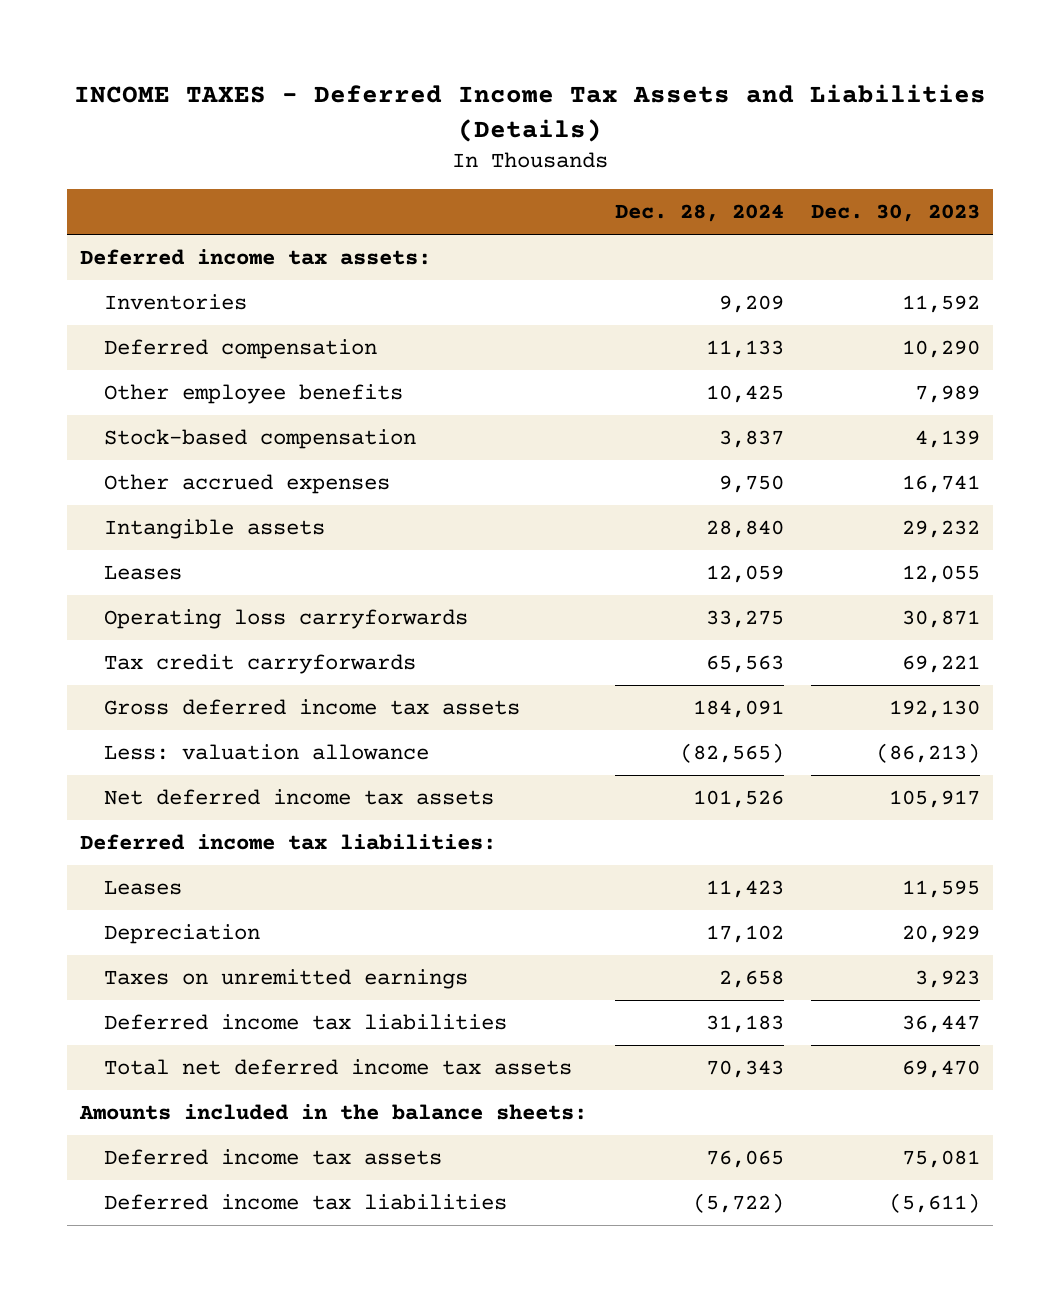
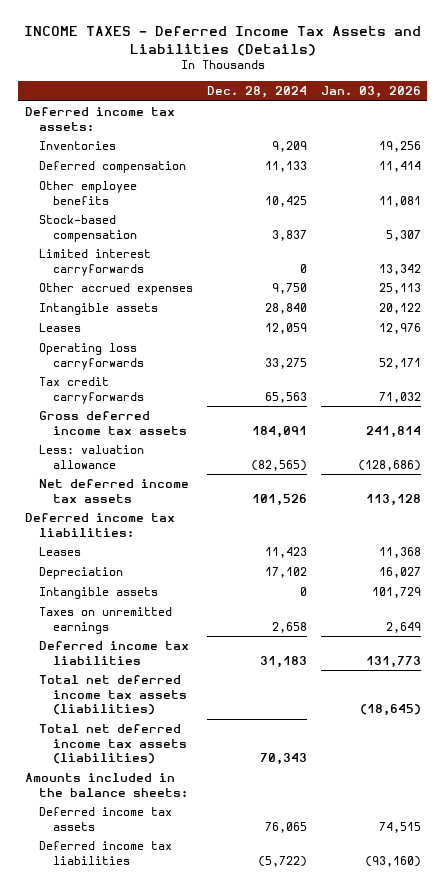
[810,204,980,223] Dec. 30, 2023 -> none
none -> [320,86,421,99] Jan. 03, 2026
none -> [38,249,151,276] Limited interest carryforwards
none -> [38,587,158,600] Intangible assets
none -> [38,675,187,716] Total net deferred income tax assets (liabilities)
[103,1058,572,1075] Total net deferred income tax assets -> [38,724,187,765] Total net deferred income tax assets (liabilities)

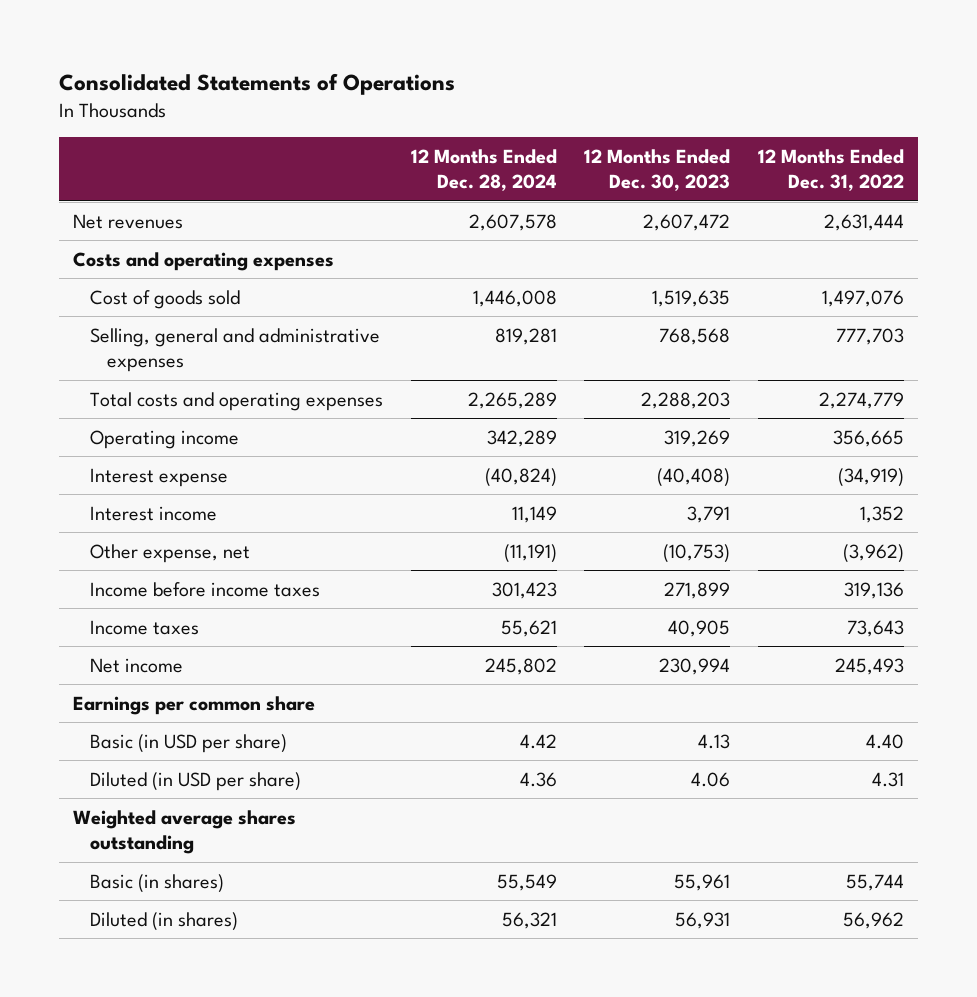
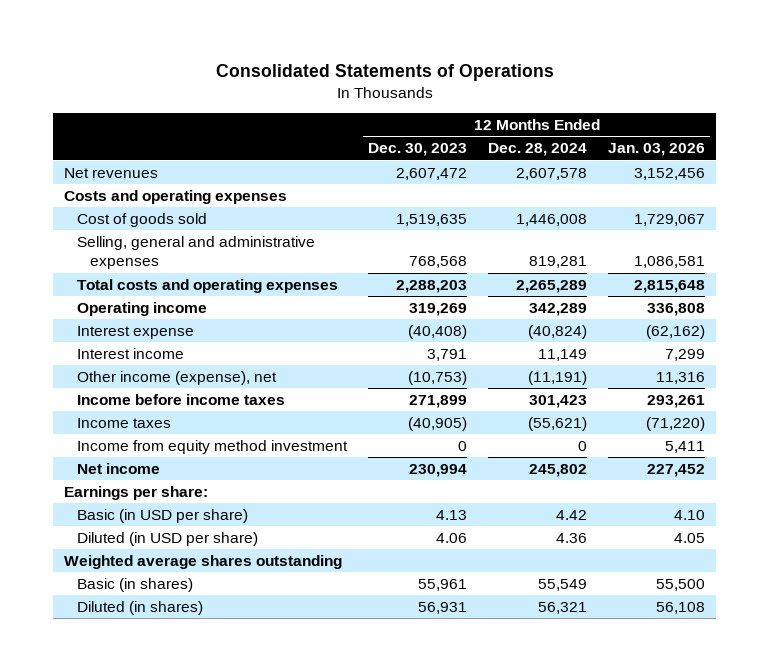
[757,148,904,192] 12 Months Ended Dec. 31, 2022 -> none
none -> [608,143,706,157] Jan. 03, 2026
[89,543,250,563] Other expense, net -> [76,370,277,385] Other income (expense), net
[500,619,557,637] 55,621 -> [528,416,588,431] (55,621)
[668,619,731,637] 40,905 -> [408,416,468,431] (40,905)
none -> [76,439,348,454] Income from equity method investment
[72,695,315,715] Earnings per common share -> [63,485,208,500] Earnings per share:

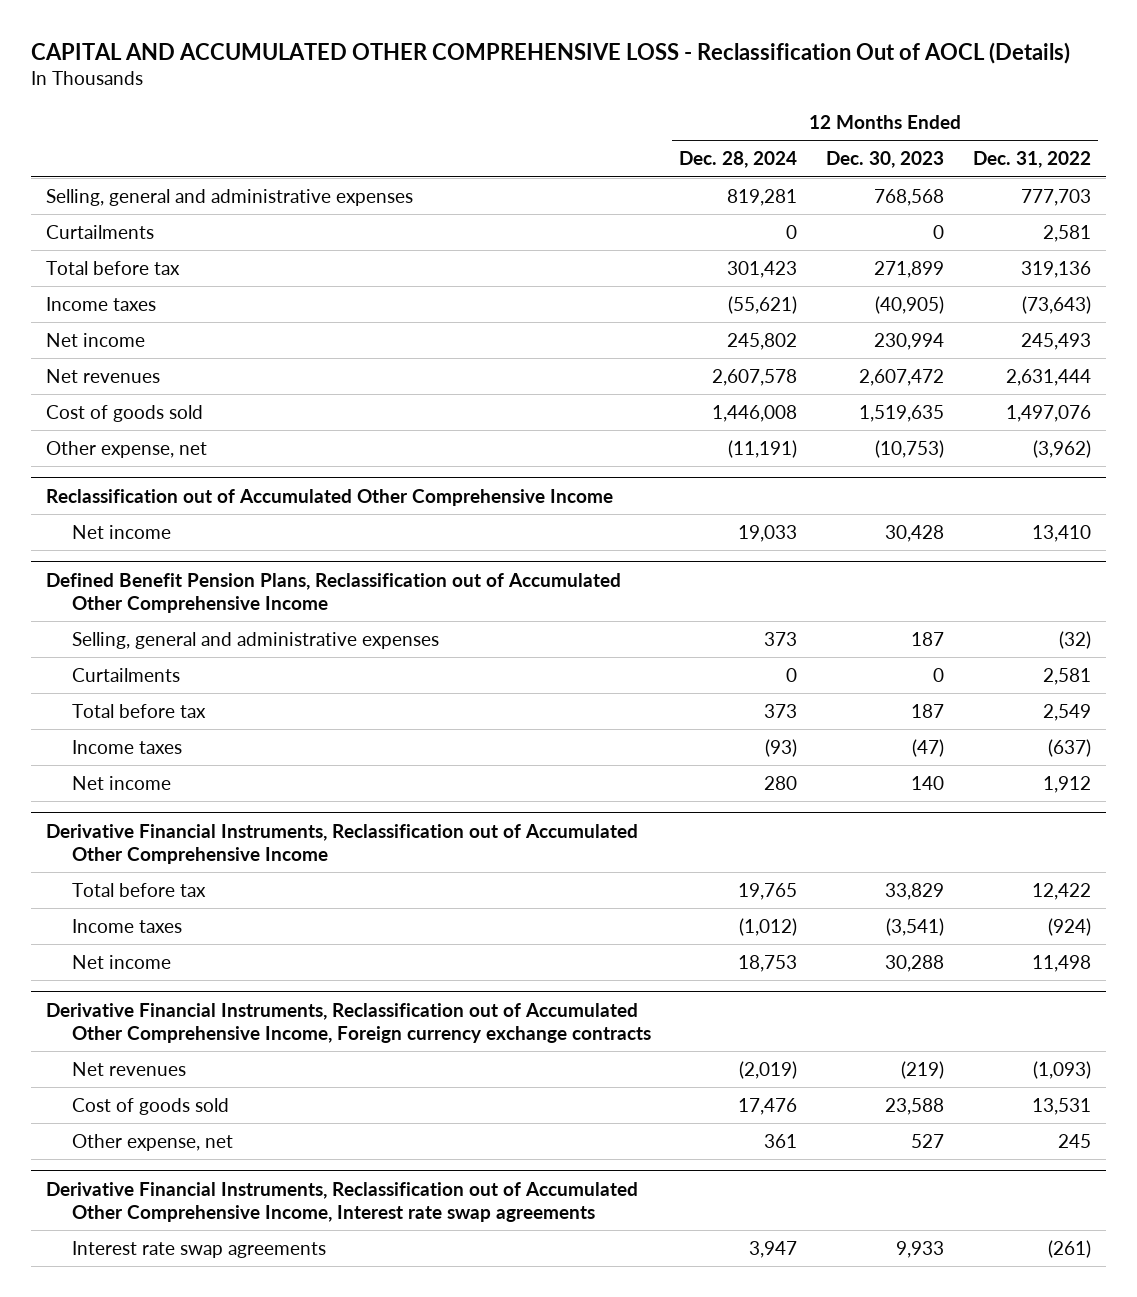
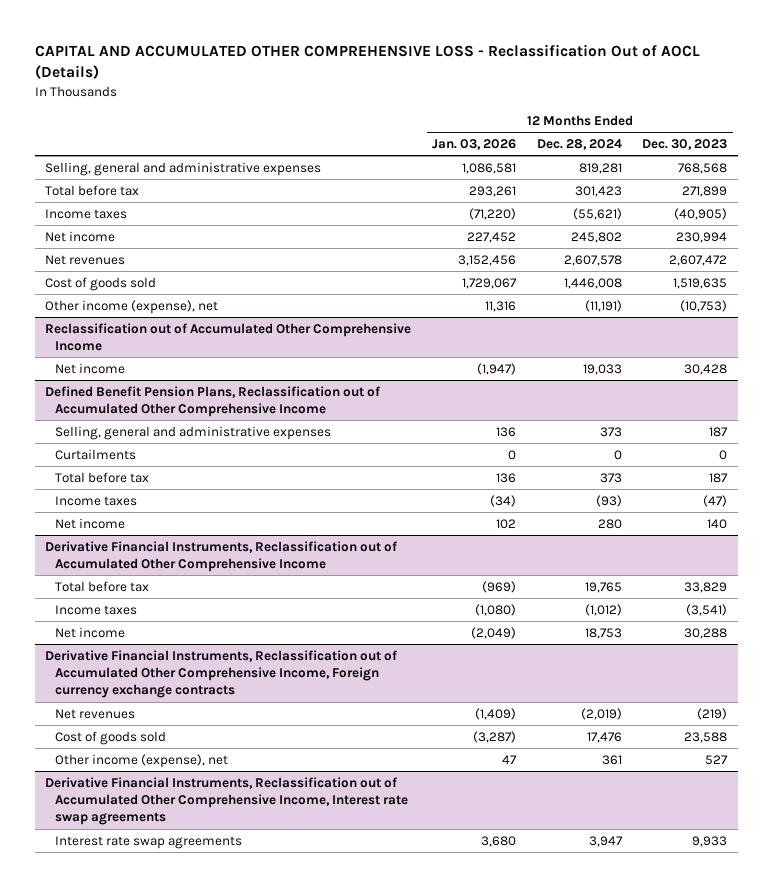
[973,151,1092,169] Dec. 31, 2022 -> none
none -> [431,139,516,151] Jan. 03, 2026
[45,224,154,239] Curtailments -> none
[45,440,207,458] Other expense, net -> [45,299,219,314] Other income (expense), net
[71,1133,233,1151] Other expense, net -> [55,753,229,768] Other income (expense), net

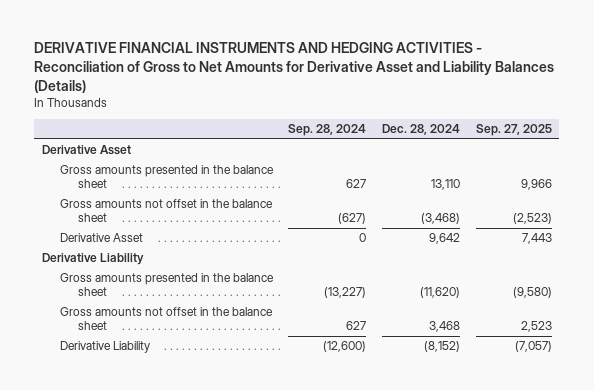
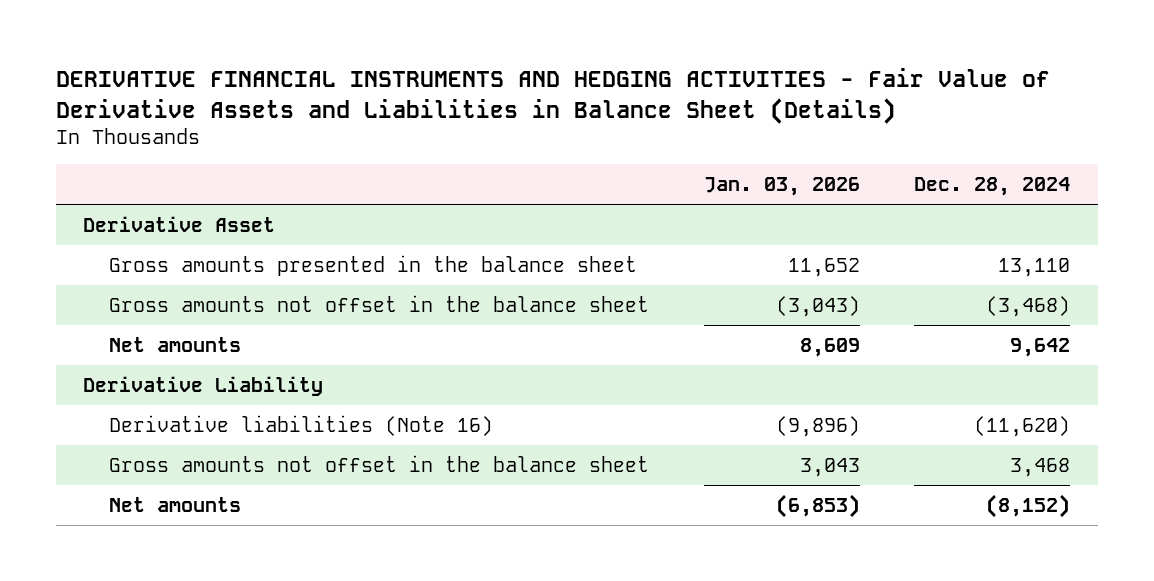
[34,41,555,93] DERIVATIVE FINANCIAL INSTRUMENTS AND HEDGING ACTIVITIES - Reconciliation of Gross to Net Amounts for Derivative Asset and Liability Balances (Details) -> [56,67,1051,124] DERIVATIVE FINANCIAL INSTRUMENTS AND HEDGING ACTIVITIES - Fair Value of Derivative Assets and Liabilities in Balance Sheet (Details)
[288,124,367,137] Sep. 28, 2024 -> none
[475,124,552,137] Sep. 27, 2025 -> none
none -> [703,177,860,197] Jan. 03, 2026
[59,233,143,243] Derivative Asset -> [108,336,241,352] Net amounts
[59,273,274,297] Gross amounts presented in the balance sheet -> [108,414,493,436] Derivative liabilities (Note 16)
[59,341,150,354] Derivative Liability -> [108,496,241,512] Net amounts

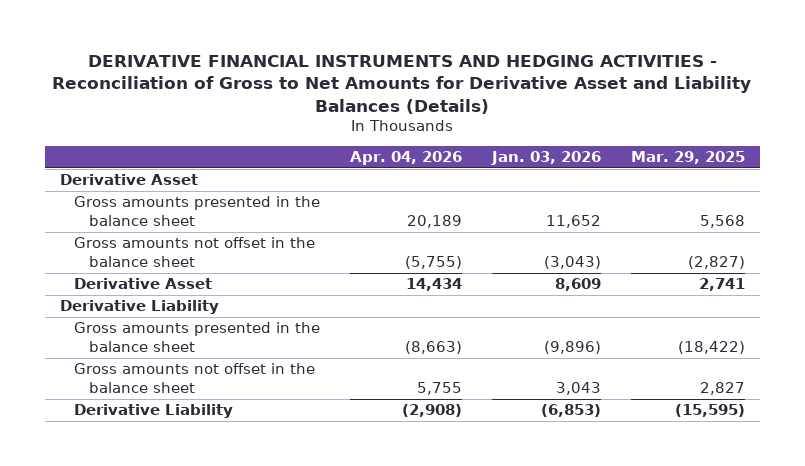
[56,67,1051,124] DERIVATIVE FINANCIAL INSTRUMENTS AND HEDGING ACTIVITIES - Fair Value of Derivative Assets and Liabilities in Balance Sheet (Details) -> [52,55,752,114] DERIVATIVE FINANCIAL INSTRUMENTS AND HEDGING ACTIVITIES - Reconciliation of Gross to Net Amounts for Derivative Asset and Liability Balances (Details)
[914,177,1071,197] Dec. 28, 2024 -> none
none -> [350,150,463,165] Apr. 04, 2026
none -> [631,150,746,164] Mar. 29, 2025
[108,336,241,352] Net amounts -> [74,278,213,290] Derivative Asset
[108,414,493,436] Derivative liabilities (Note 16) -> [74,322,321,352] Gross amounts presented in the balance sheet
[108,496,241,512] Net amounts -> [74,404,234,419] Derivative Liability

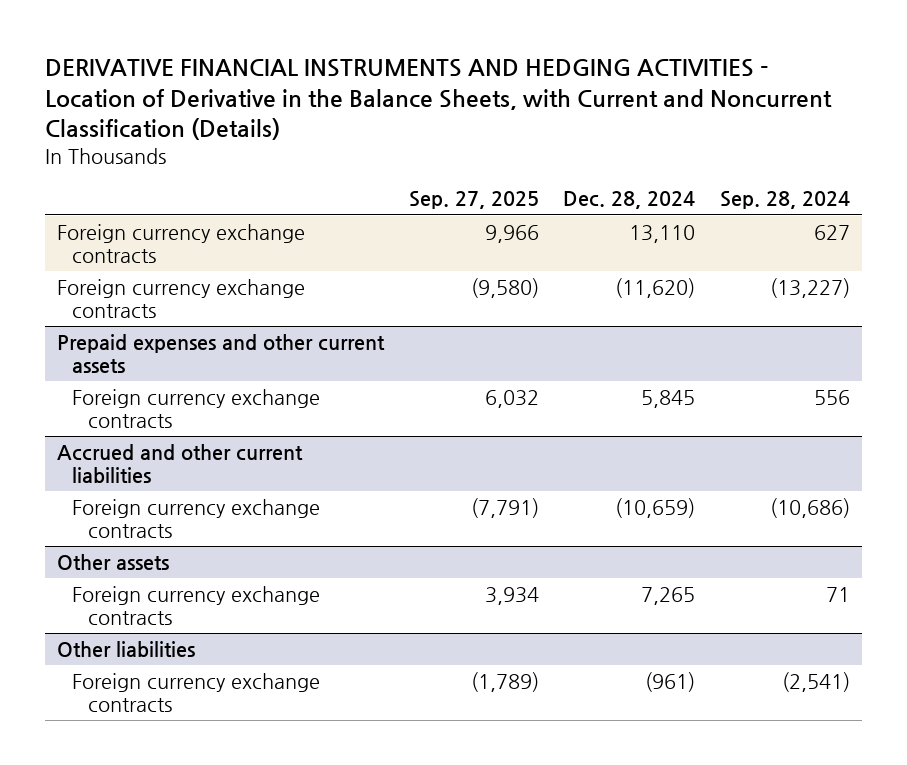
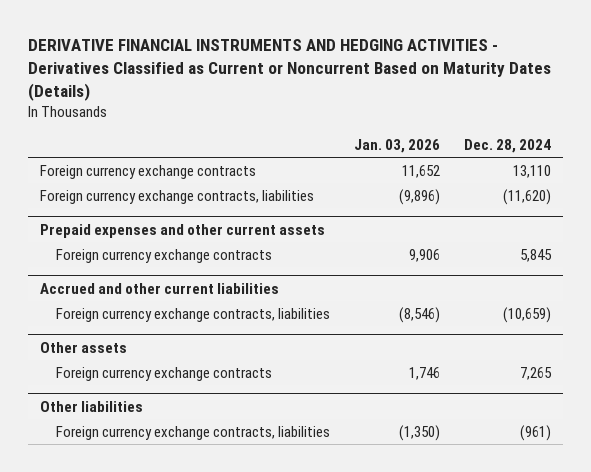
[44,59,832,141] DERIVATIVE FINANCIAL INSTRUMENTS AND HEDGING ACTIVITIES - Location of Derivative in the Balance Sheets, with Current and Noncurrent Classification (Details) -> [28,39,552,102] DERIVATIVE FINANCIAL INSTRUMENTS AND HEDGING ACTIVITIES - Derivatives Classified as Current or Noncurrent Based on Maturity Dates (Details)
[408,191,539,210] Sep. 27, 2025 -> none
[719,191,850,210] Sep. 28, 2024 -> none
none -> [353,138,440,153] Jan. 03, 2026
[57,278,306,318] Foreign currency exchange contracts -> [40,189,315,204] Foreign currency exchange contracts, liabilities
[72,498,321,538] Foreign currency exchange contracts -> [55,307,330,322] Foreign currency exchange contracts, liabilities
[72,672,321,712] Foreign currency exchange contracts -> [55,425,330,440] Foreign currency exchange contracts, liabilities

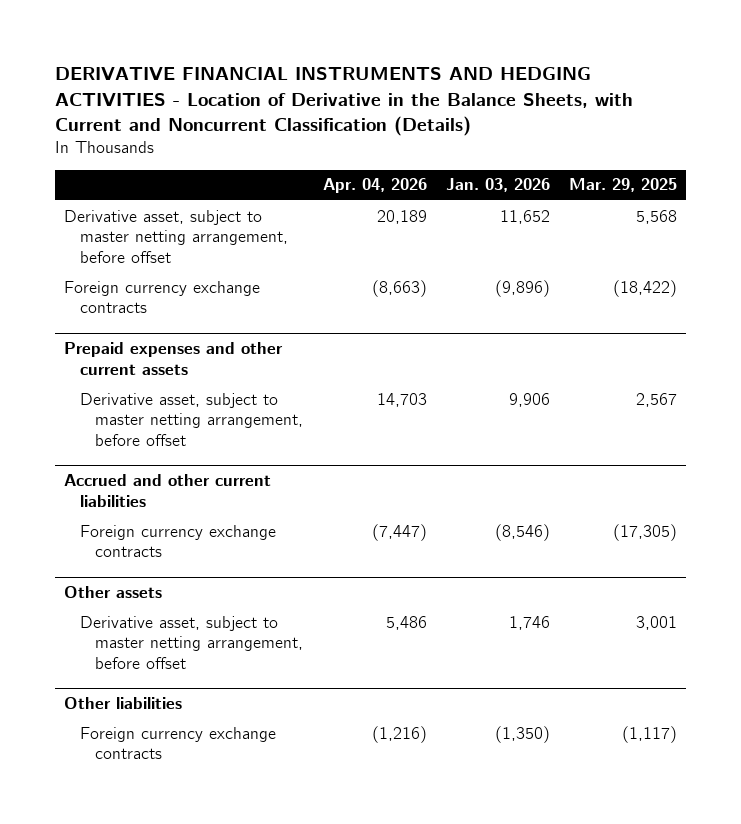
[28,39,552,102] DERIVATIVE FINANCIAL INSTRUMENTS AND HEDGING ACTIVITIES - Derivatives Classified as Current or Noncurrent Based on Maturity Dates (Details) -> [54,67,633,137] DERIVATIVE FINANCIAL INSTRUMENTS AND HEDGING ACTIVITIES - Location of Derivative in the Balance Sheets, with Current and Noncurrent Classification (Details)
[463,138,551,153] Dec. 28, 2024 -> none
none -> [322,178,427,194] Apr. 04, 2026
none -> [568,178,677,193] Mar. 29, 2025
[40,189,315,204] Foreign currency exchange contracts, liabilities -> none
none -> [64,209,288,263] Derivative asset, subject to master netting arrangement, before offset
[401,164,440,178] 11,652 -> [494,279,550,297] (9,896)
[55,248,272,263] Foreign currency exchange contracts -> [79,392,304,446] Derivative asset, subject to master netting arrangement, before offset
[55,307,330,322] Foreign currency exchange contracts, liabilities -> [79,524,276,558] Foreign currency exchange contracts
[55,366,272,381] Foreign currency exchange contracts -> [79,615,304,669] Derivative asset, subject to master netting arrangement, before offset
[55,425,330,440] Foreign currency exchange contracts, liabilities -> [79,726,276,760] Foreign currency exchange contracts

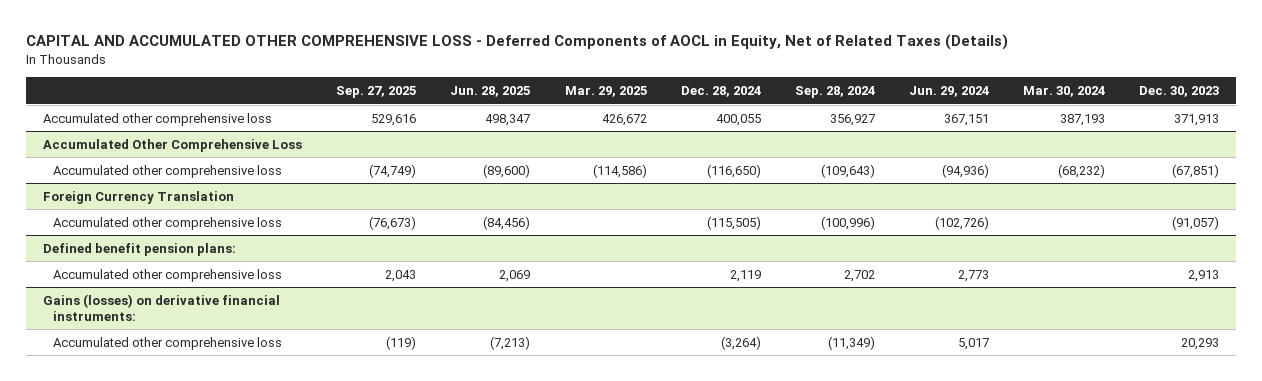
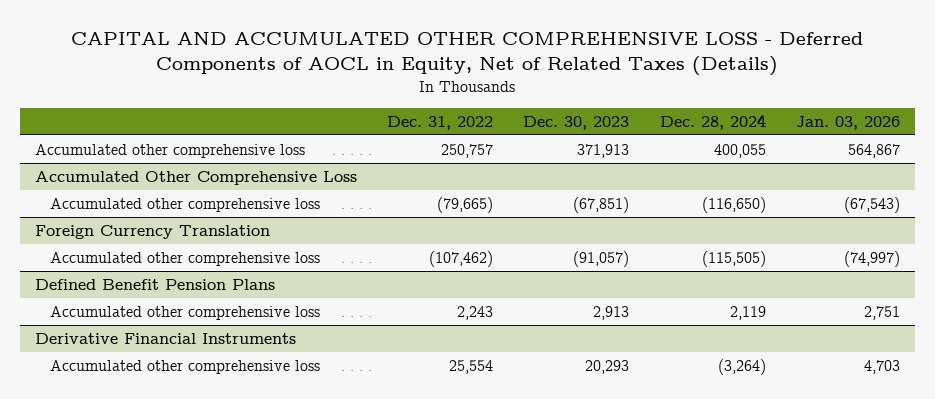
[336,86,417,99] Sep. 27, 2025 -> none
[450,86,531,98] Jun. 28, 2025 -> none
[564,86,647,98] Mar. 29, 2025 -> none
[794,86,875,99] Sep. 28, 2024 -> none
[908,86,989,98] Jun. 29, 2024 -> none
[1023,86,1106,98] Mar. 30, 2024 -> none
none -> [387,116,494,131] Dec. 31, 2022
none -> [796,116,901,131] Jan. 03, 2026
[43,242,237,256] Defined benefit pension plans: -> [34,278,275,290] Defined Benefit Pension Plans
[43,293,281,321] Gains (losses) on derivative financial instruments: -> [34,332,296,344] Derivative Financial Instruments

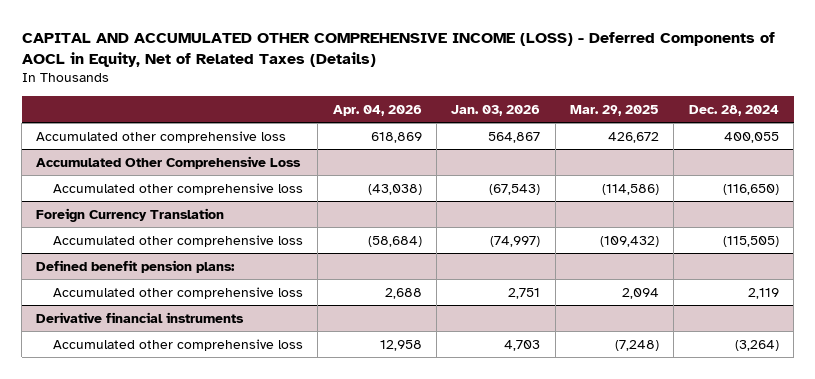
[71,31,864,76] CAPITAL AND ACCUMULATED OTHER COMPREHENSIVE LOSS - Deferred Components of AOCL in Equity, Net of Related Taxes (Details) -> [21,31,775,67] CAPITAL AND ACCUMULATED OTHER COMPREHENSIVE INCOME (LOSS) - Deferred Components of AOCL in Equity, Net of Related Taxes (Details)
[387,116,494,131] Dec. 31, 2022 -> none
[523,116,630,131] Dec. 30, 2023 -> none
none -> [332,104,422,116] Apr. 04, 2026
none -> [570,104,660,116] Mar. 29, 2025
[34,278,275,290] Defined Benefit Pension Plans -> [36,259,236,273] Defined benefit pension plans:
[34,332,296,344] Derivative Financial Instruments -> [36,311,245,323] Derivative financial instruments

